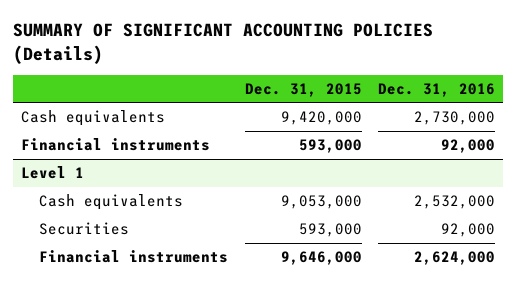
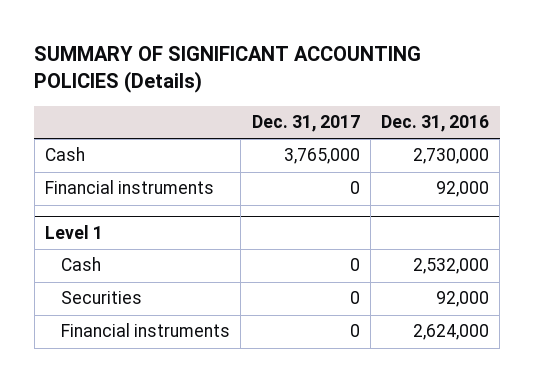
[244,82,362,97] Dec. 31, 2015 -> none
none -> [251,114,360,132] Dec. 31, 2017
[21,110,166,127] Cash equivalents -> [44,147,85,162] Cash
[39,194,184,211] Cash equivalents -> [61,257,102,272] Cash

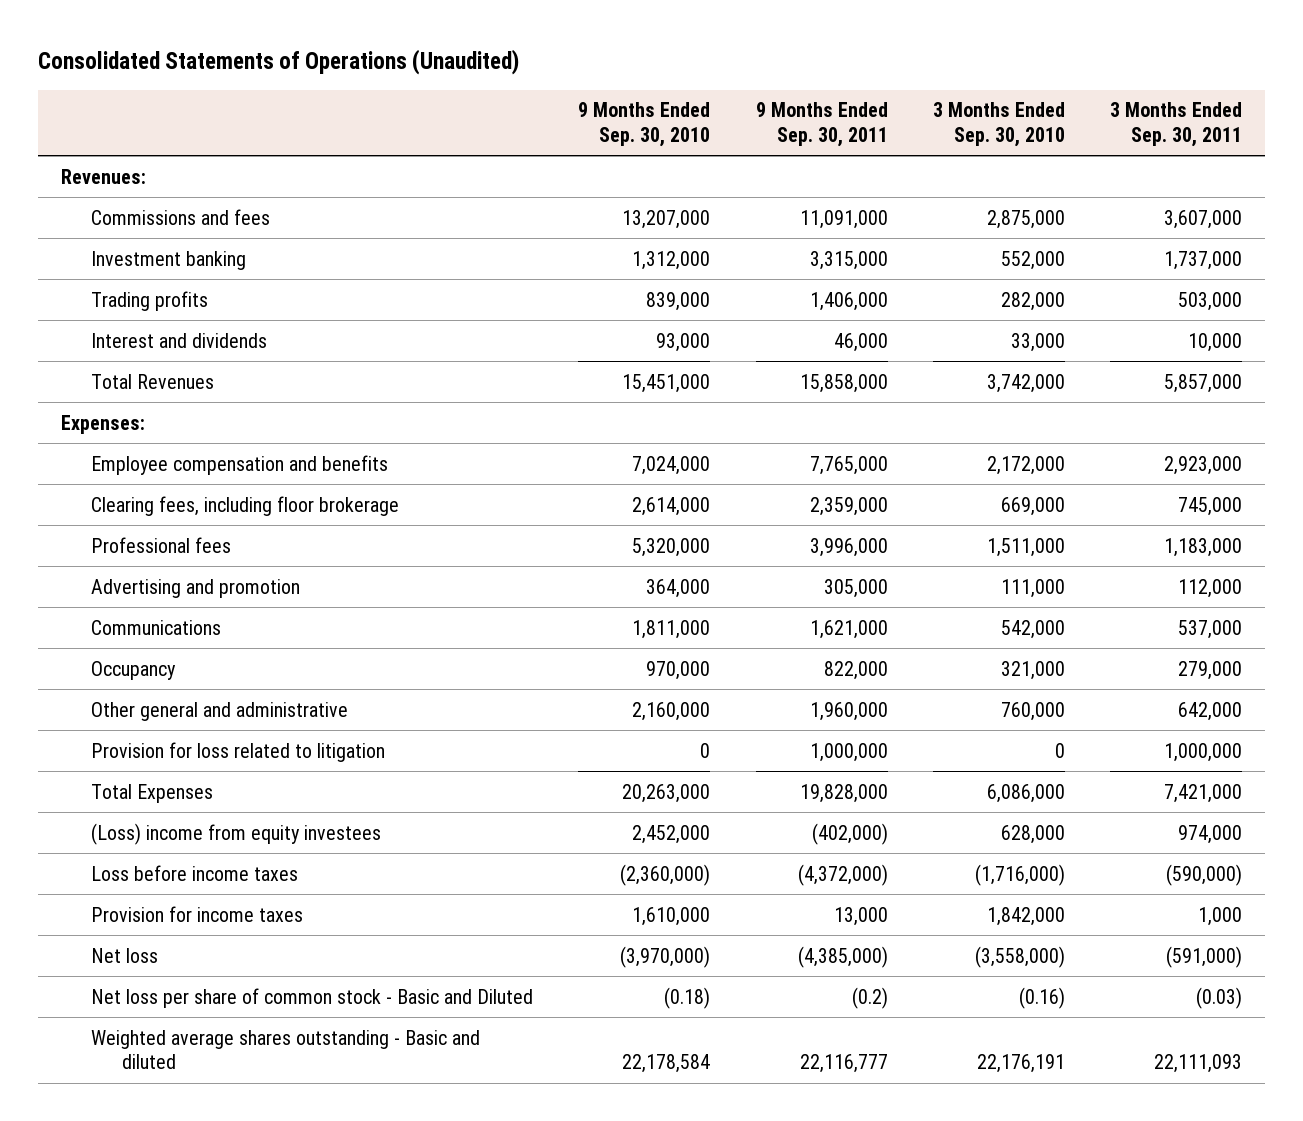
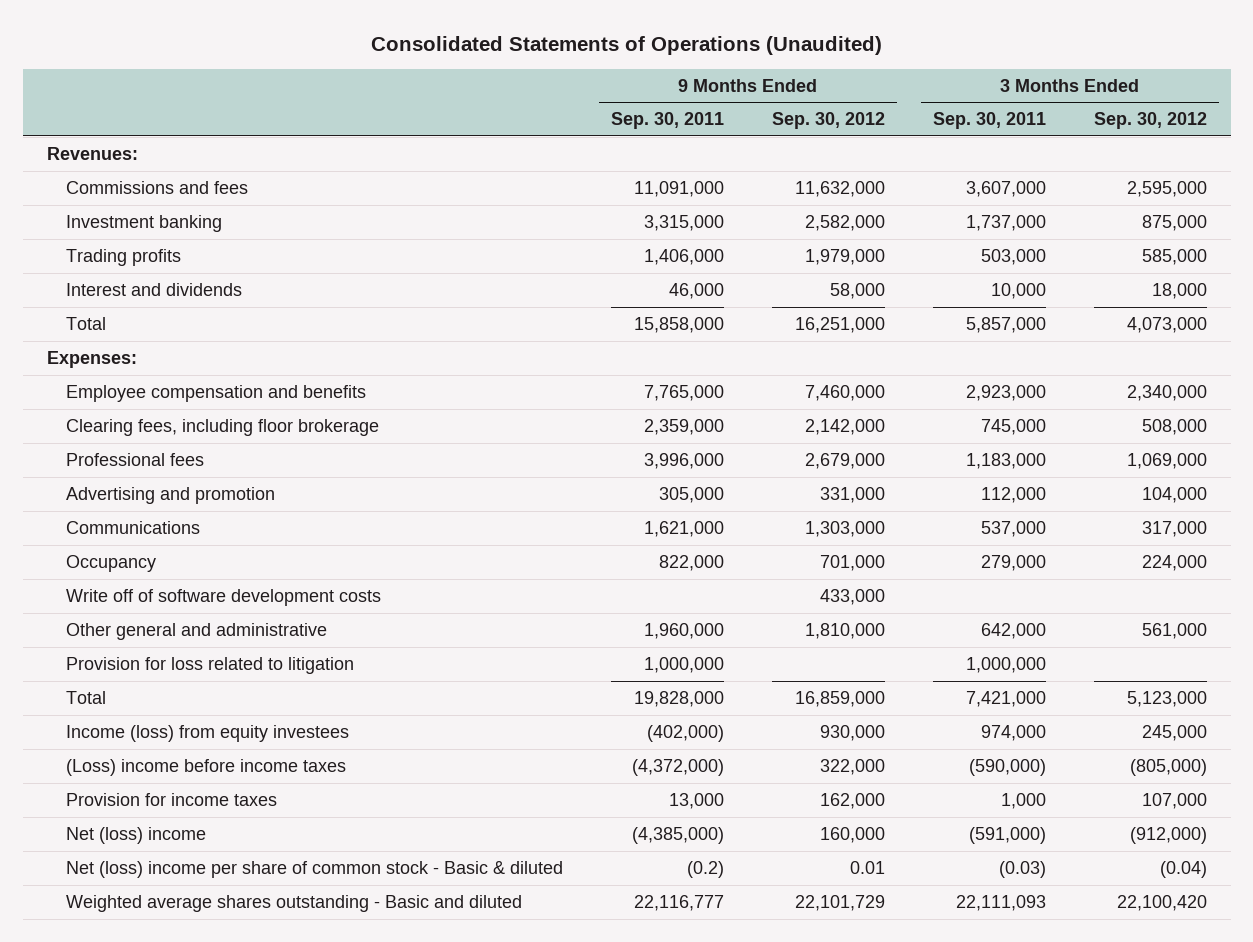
[578,102,711,148] 9 Months Ended Sep. 30, 2010 -> none
[932,102,1065,148] 3 Months Ended Sep. 30, 2010 -> none
none -> [771,112,885,130] Sep. 30, 2012
none -> [1093,112,1207,130] Sep. 30, 2012
[91,373,215,389] Total Revenues -> [65,316,106,330] Total
none -> [65,588,381,606] Write off of software development costs
[91,783,214,803] Total Expenses -> [65,690,106,704] Total
[91,822,382,845] (Loss) income from equity investees -> [65,724,349,742] Income (loss) from equity investees
[91,864,299,881] Loss before income taxes -> [65,758,346,776] (Loss) income before income taxes
[91,947,159,963] Net loss -> [65,826,206,844] Net (loss) income
[91,987,534,1008] Net loss per share of common stock - Basic and Diluted -> [65,860,563,878] Net (loss) income per share of common stock - Basic & diluted

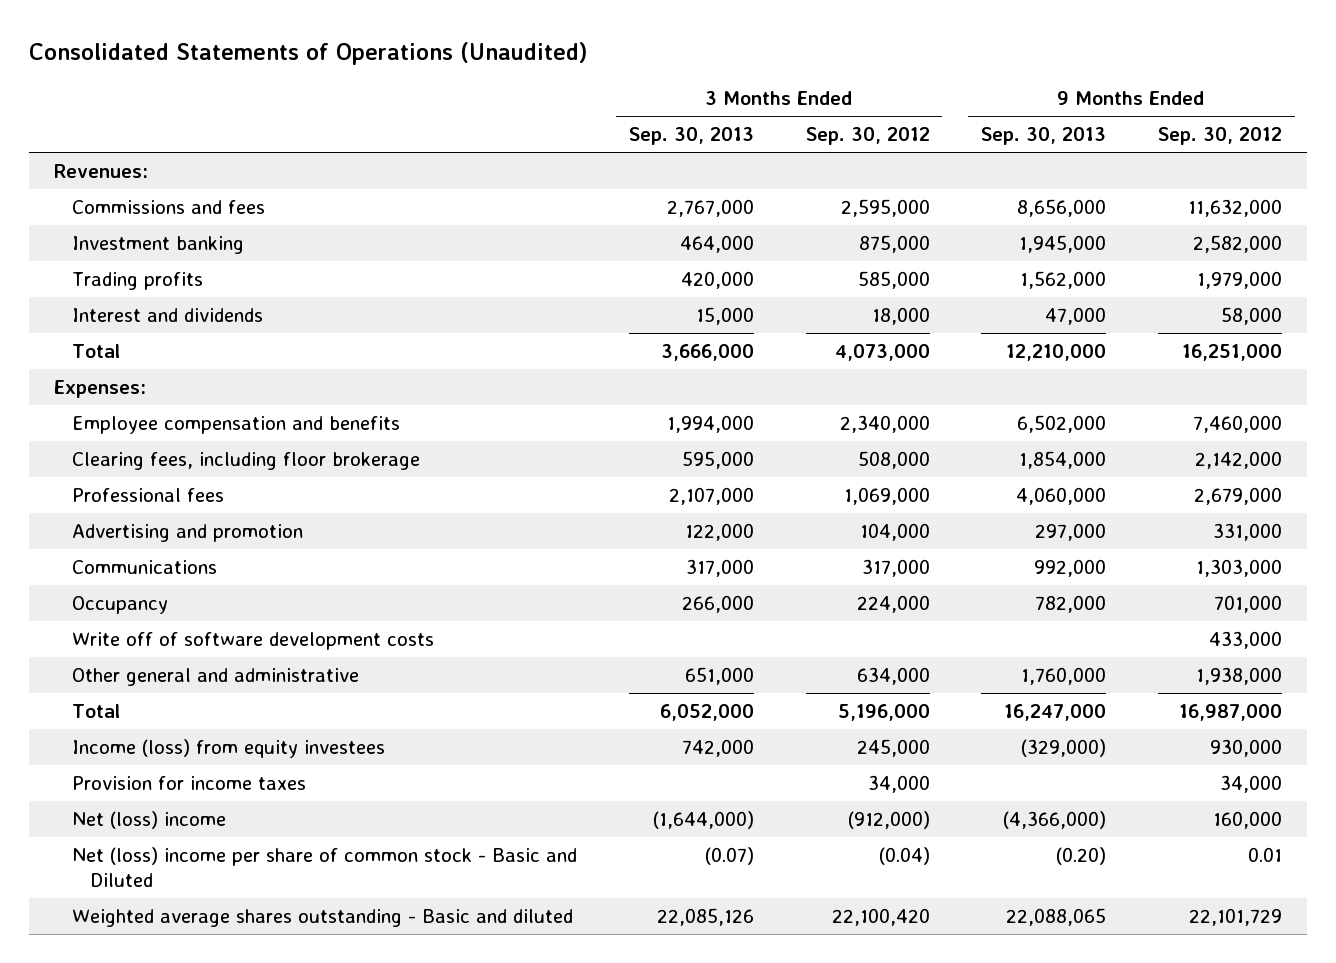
[610,112,724,130] Sep. 30, 2011 -> none
[932,112,1046,130] Sep. 30, 2011 -> none
none -> [628,127,754,146] Sep. 30, 2013
none -> [981,127,1107,146] Sep. 30, 2013
[65,656,354,674] Provision for loss related to litigation -> none
[804,622,885,639] 1,810,000 -> [1195,666,1282,685] 1,938,000
[1141,622,1207,639] 561,000 -> [856,666,930,685] 634,000
[794,690,885,707] 16,859,000 -> [1178,703,1282,721] 16,987,000
[1126,690,1207,707] 5,123,000 -> [837,703,930,721] 5,196,000
[65,758,346,776] (Loss) income before income taxes -> none
[819,792,885,809] 162,000 -> [1219,774,1282,793] 34,000
[1141,792,1207,809] 107,000 -> [867,774,930,793] 34,000
[65,860,563,878] Net (loss) income per share of common stock - Basic & diluted -> [72,846,578,887] Net (loss) income per share of common stock - Basic and Diluted

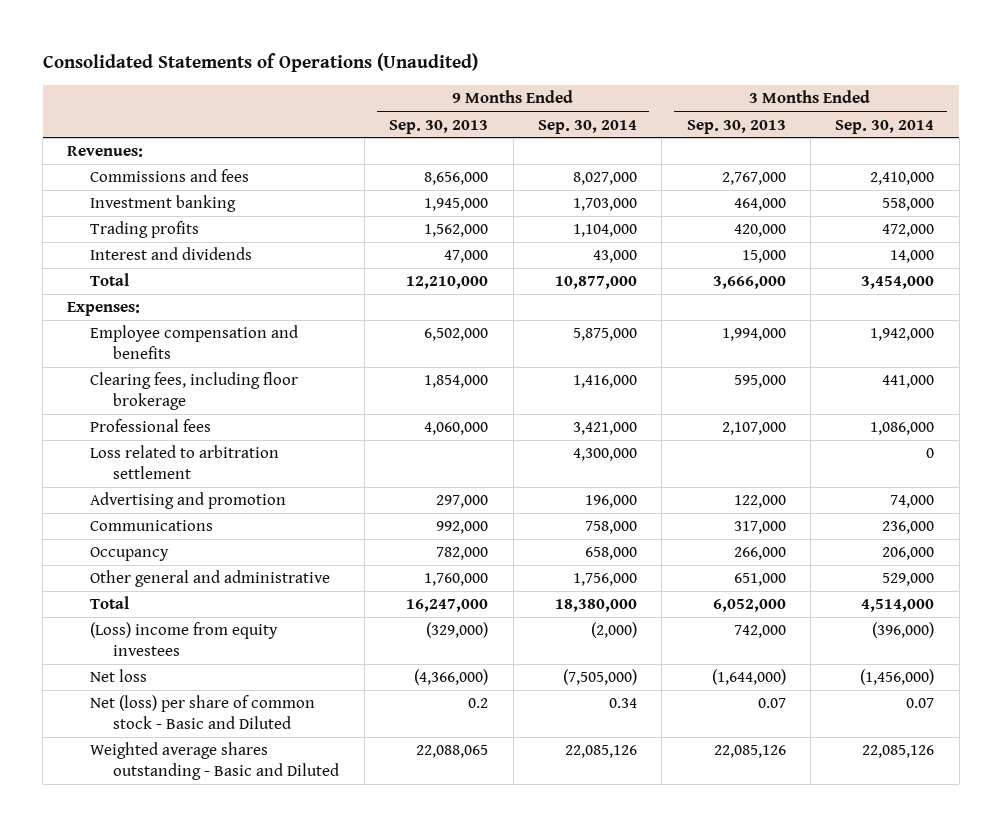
[805,127,930,146] Sep. 30, 2012 -> none
[1157,127,1282,146] Sep. 30, 2012 -> none
none -> [537,119,637,134] Sep. 30, 2014
none -> [835,119,935,134] Sep. 30, 2014
none -> [90,445,280,480] Loss related to arbitration settlement
[72,631,435,650] Write off of software development costs -> none
[72,775,307,790] Provision for income taxes -> none
[72,738,386,758] Income (loss) from equity investees -> [90,622,279,657] (Loss) income from equity investees
[72,810,227,829] Net (loss) income -> [90,669,148,683] Net loss
[72,846,578,887] Net (loss) income per share of common stock - Basic and Diluted -> [90,695,316,730] Net (loss) per share of common stock - Basic and Diluted
[704,846,754,865] (0.07) -> [757,698,786,709] 0.07
[1056,846,1107,865] (0.20) -> [468,698,489,709] 0.2
[72,908,574,927] Weighted average shares outstanding - Basic and diluted -> [90,742,340,781] Weighted average shares outstanding - Basic and Diluted

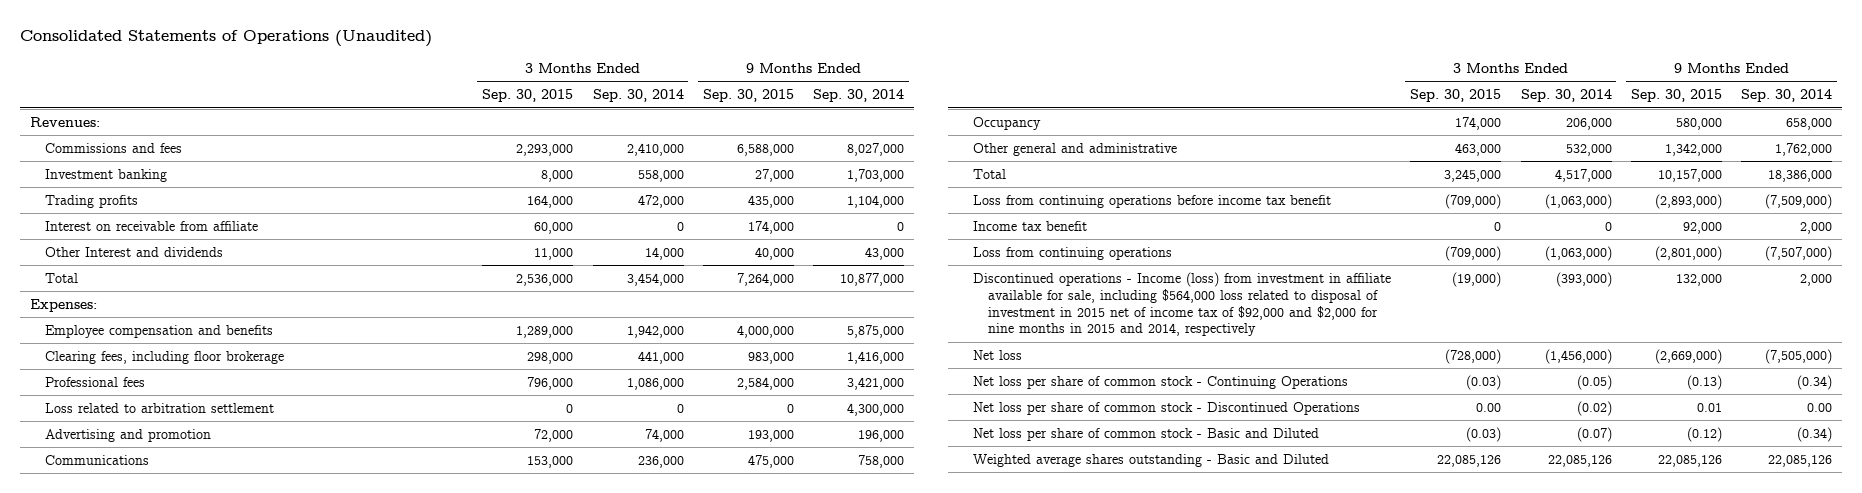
[389,119,489,134] Sep. 30, 2013 -> none
[686,119,786,134] Sep. 30, 2013 -> none
none -> [482,89,574,103] Sep. 30, 2015
none -> [702,89,794,103] Sep. 30, 2015
none -> [44,220,258,231] Interest on receivable from affiliate
[90,247,253,261] Interest and dividends -> [44,246,223,257] Other Interest and dividends
[90,622,279,657] (Loss) income from equity investees -> none
[572,573,637,587] 1,756,000 -> [1775,142,1833,156] 1,762,000
[882,573,935,587] 529,000 -> [1565,143,1612,156] 532,000
[554,599,637,613] 18,380,000 -> [1768,169,1833,182] 18,386,000
[861,599,935,613] 4,514,000 -> [1554,168,1612,182] 4,517,000
none -> [972,194,1331,208] Loss from continuing operations before income tax benefit
none -> [972,220,1087,231] Income tax benefit
none -> [972,246,1172,260] Loss from continuing operations
none -> [972,271,1391,337] Discontinued operations - Income (loss) from investment in affiliate available for sale, including $564,000 loss related to disposal of investment in 2015 net of income tax of $92,000 and $2,000 for nine months in 2015 and 2014, respectively
none -> [972,375,1348,389] Net loss per share of common stock - Continuing Operations
none -> [972,401,1360,415] Net loss per share of common stock - Discontinued Operations
[90,695,316,730] Net (loss) per share of common stock - Basic and Diluted -> [972,427,1319,441] Net loss per share of common stock - Basic and Diluted
[608,698,637,709] 0.34 -> [1797,426,1833,442] (0.34)
[906,698,935,709] 0.07 -> [1576,426,1612,442] (0.07)

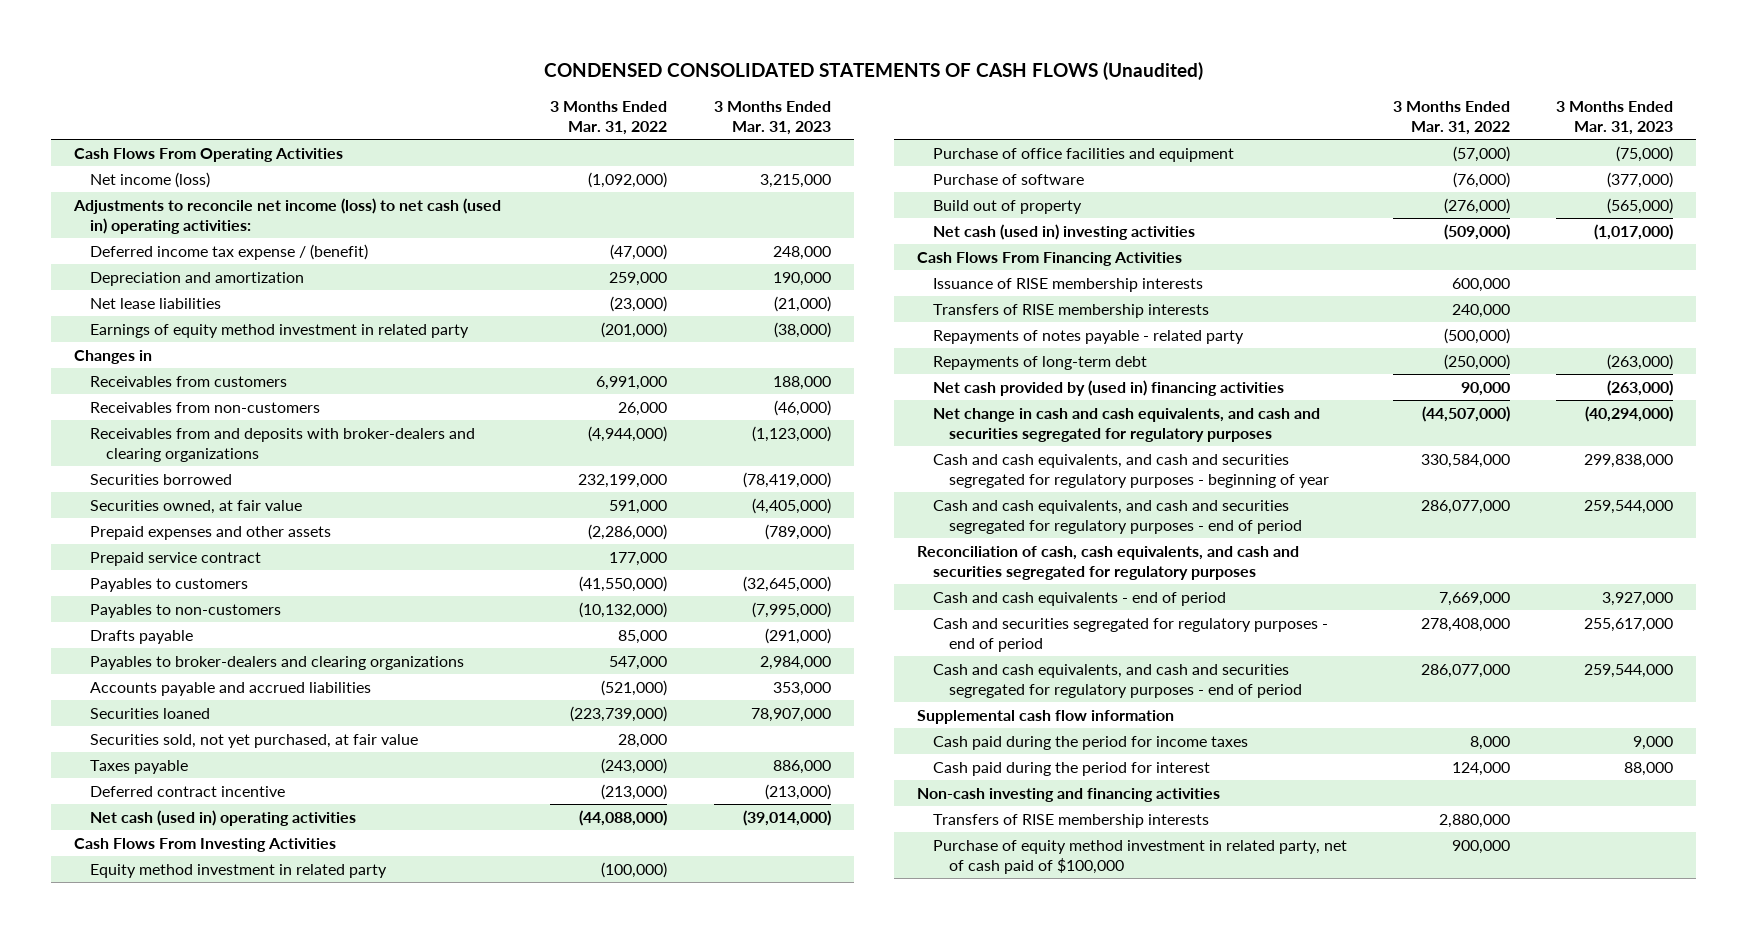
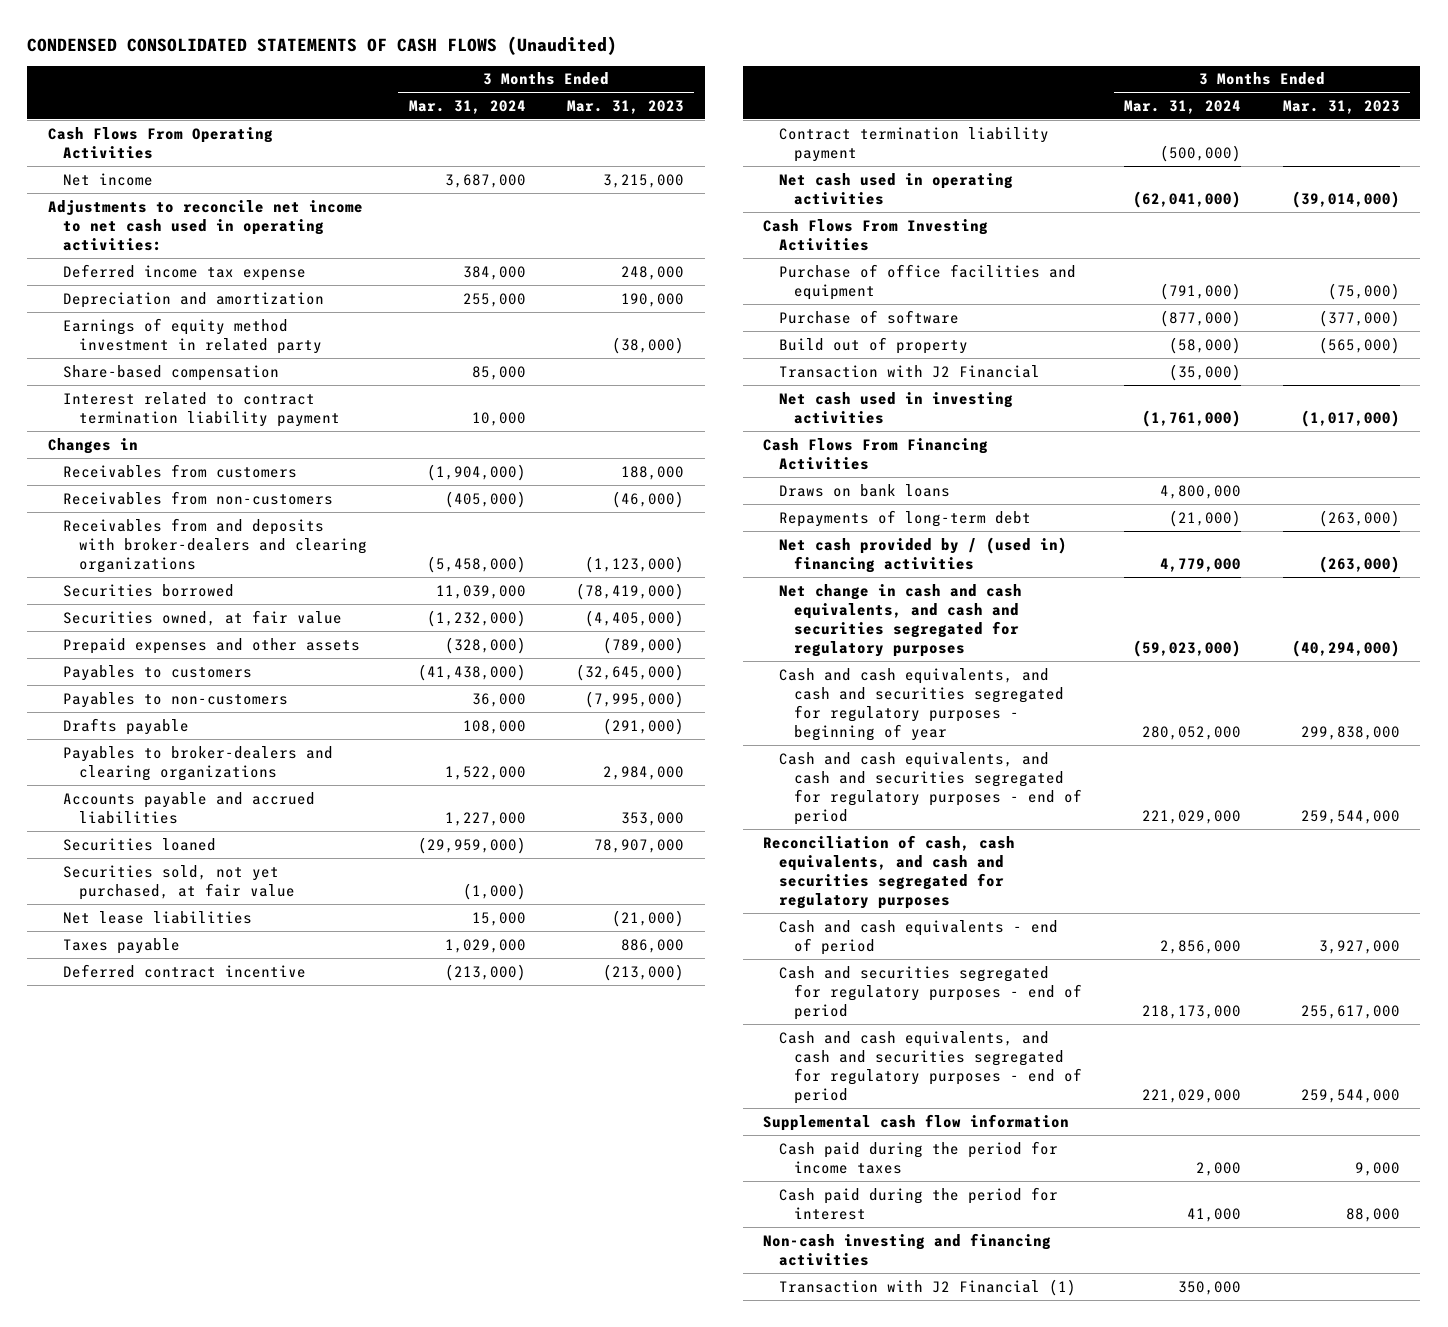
[550,100,668,135] 3 Months Ended Mar. 31, 2022 -> none
none -> [408,99,526,114] Mar. 31, 2024
[90,171,211,188] Net income (loss) -> [63,172,154,186] Net income
[73,197,502,235] Adjustments to reconcile net income (loss) to net cash (used in) operating activities: -> [47,199,363,252] Adjustments to reconcile net income to net cash used in operating activities:
[90,243,369,260] Deferred income tax expense / (benefit) -> [63,263,307,281] Deferred income tax expense
none -> [63,364,280,381] Share-based compensation
none -> [63,391,341,427] Interest related to contract termination liability payment
[90,551,262,566] Prepaid service contract -> none
[90,297,222,309] Net lease liabilities -> [63,910,253,924] Net lease liabilities
none -> [778,126,1049,162] Contract termination liability payment
[90,809,357,826] Net cash (used in) operating activities -> [778,172,1013,205] Net cash used in operating activities
[90,863,388,878] Equity method investment in related party -> none
none -> [778,364,1040,378] Transaction with J2 Financial
[932,223,1195,240] Net cash (used in) investing activities -> [778,391,1013,424] Net cash used in investing activities
[932,277,1203,292] Issuance of RISE membership interests -> none
[932,303,1209,318] Transfers of RISE membership interests -> none
[932,329,1244,344] Repayments of notes payable - related party -> none
none -> [778,483,950,497] Draws on bank loans
[932,379,1284,396] Net cash provided by (used in) financing activities -> [778,536,1067,573] Net cash provided by / (used in) financing activities
[932,813,1209,828] Transfers of RISE membership interests -> none
[932,839,1347,875] Purchase of equity method investment in related party, net of cash paid of $100,000 -> none
none -> [778,1278,1076,1296] Transaction with J2 Financial (1)

